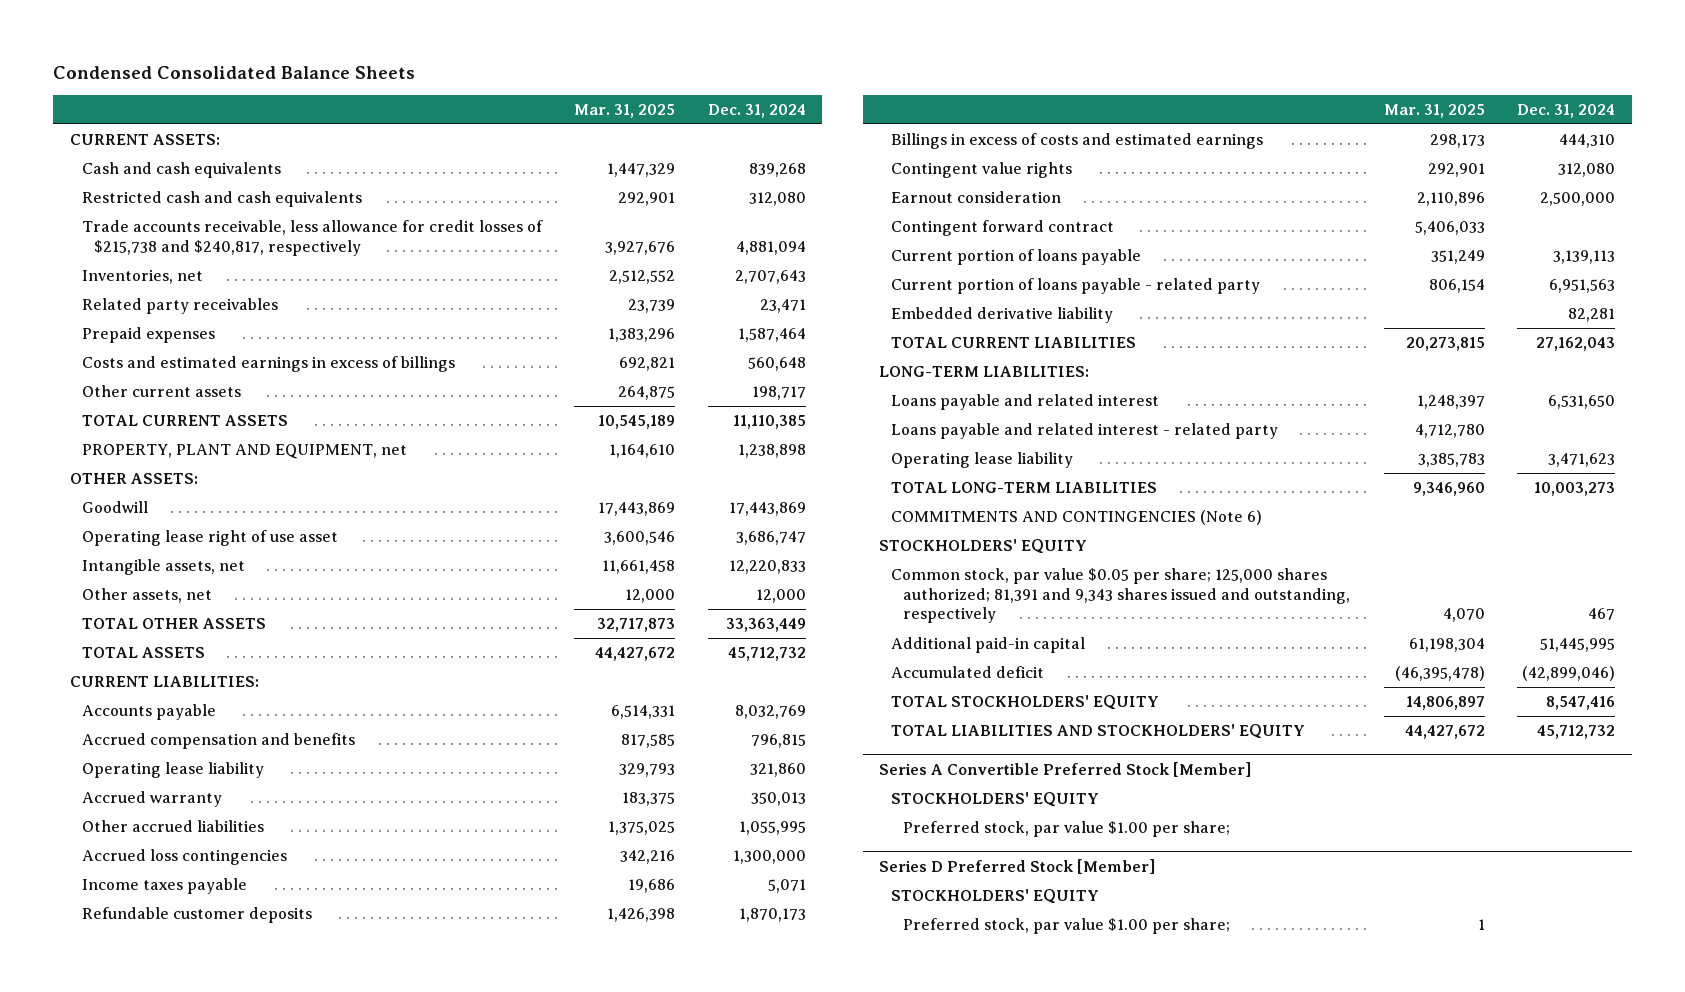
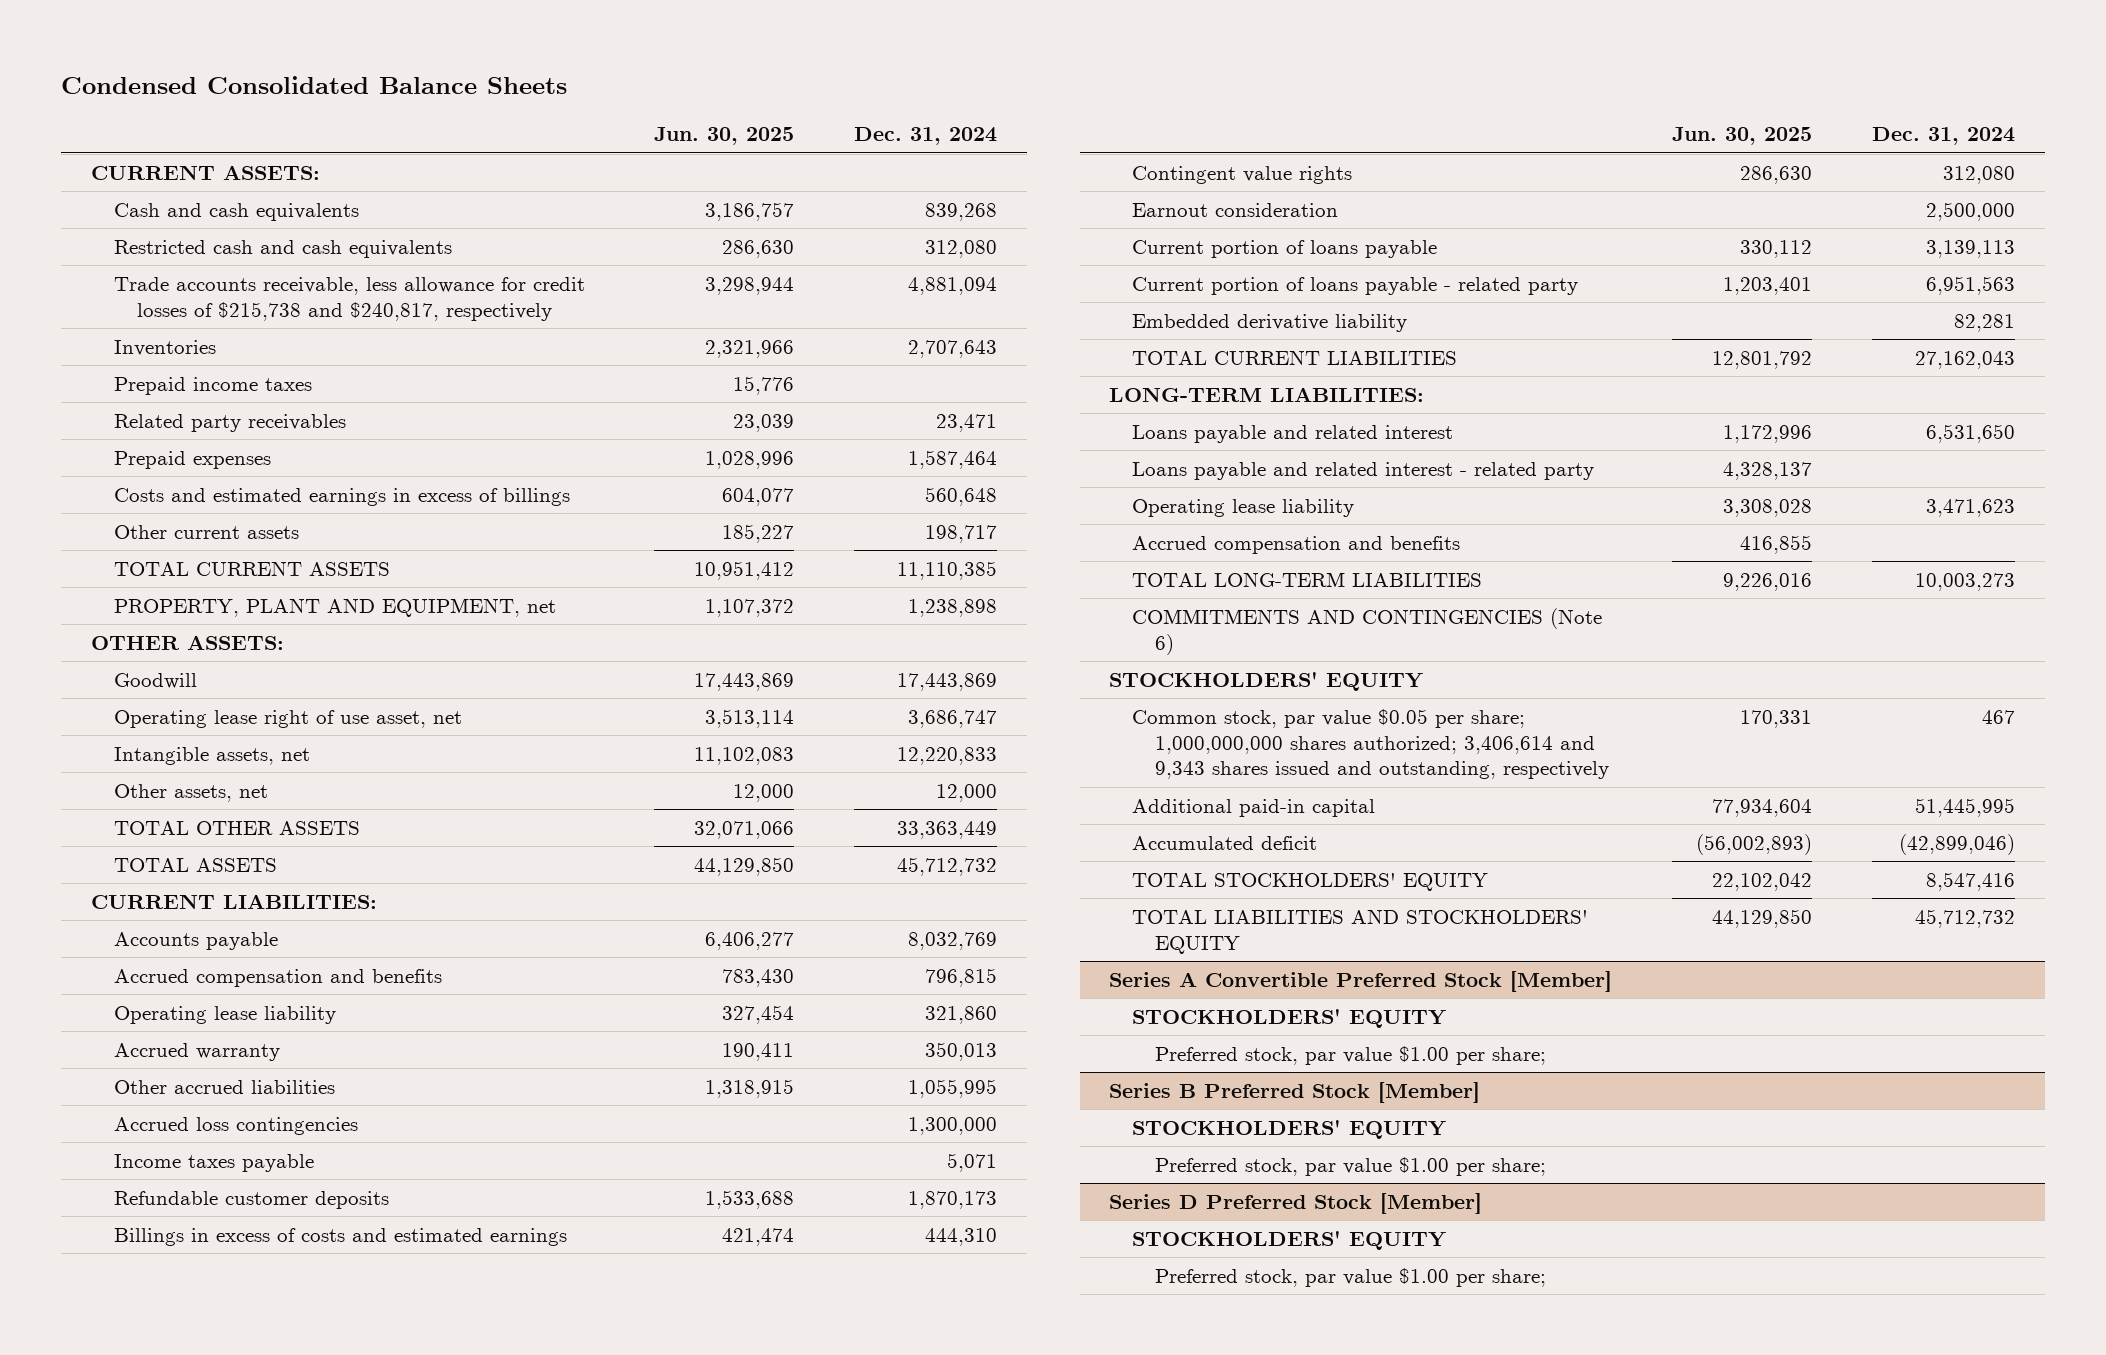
[574,103,676,118] Mar. 31, 2025 -> none
none -> [653,127,794,146] Jun. 30, 2025
[81,269,203,285] Inventories, net -> [114,339,217,356] Inventories
none -> [114,376,313,395] Prepaid income taxes
[81,530,338,547] Operating lease right of use asset -> [114,709,463,728] Operating lease right of use asset, net
[890,220,1114,237] Contingent forward contract -> none
none -> [1132,535,1461,554] Accrued compensation and benefits
[890,568,1350,624] Common stock, par value $0.05 per share; 125,000 shares authorized; 81,391 and 9,343 shares issued and outstanding, respectively -> [1132,708,1610,780] Common stock, par value $0.05 per share; 1,000,000,000 shares authorized; 3,406,614 and 9,343 shares issued and outstanding, respectively
none -> [1109,1081,1481,1103] Series B Preferred Stock [Member]
none -> [1132,1119,1447,1139] STOCKHOLDERS' EQUITY
none -> [1155,1156,1547,1176] Preferred stock, par value $1.00 per share;

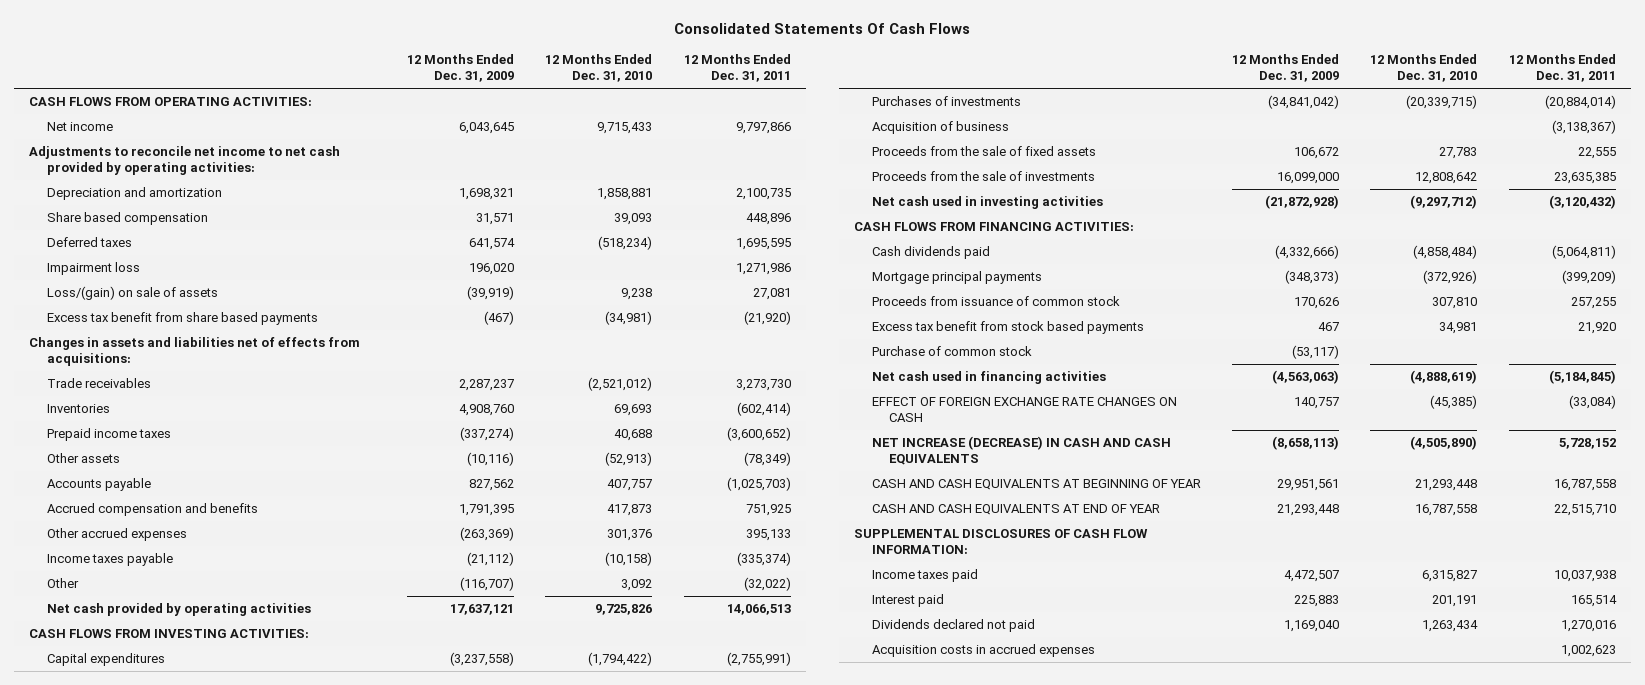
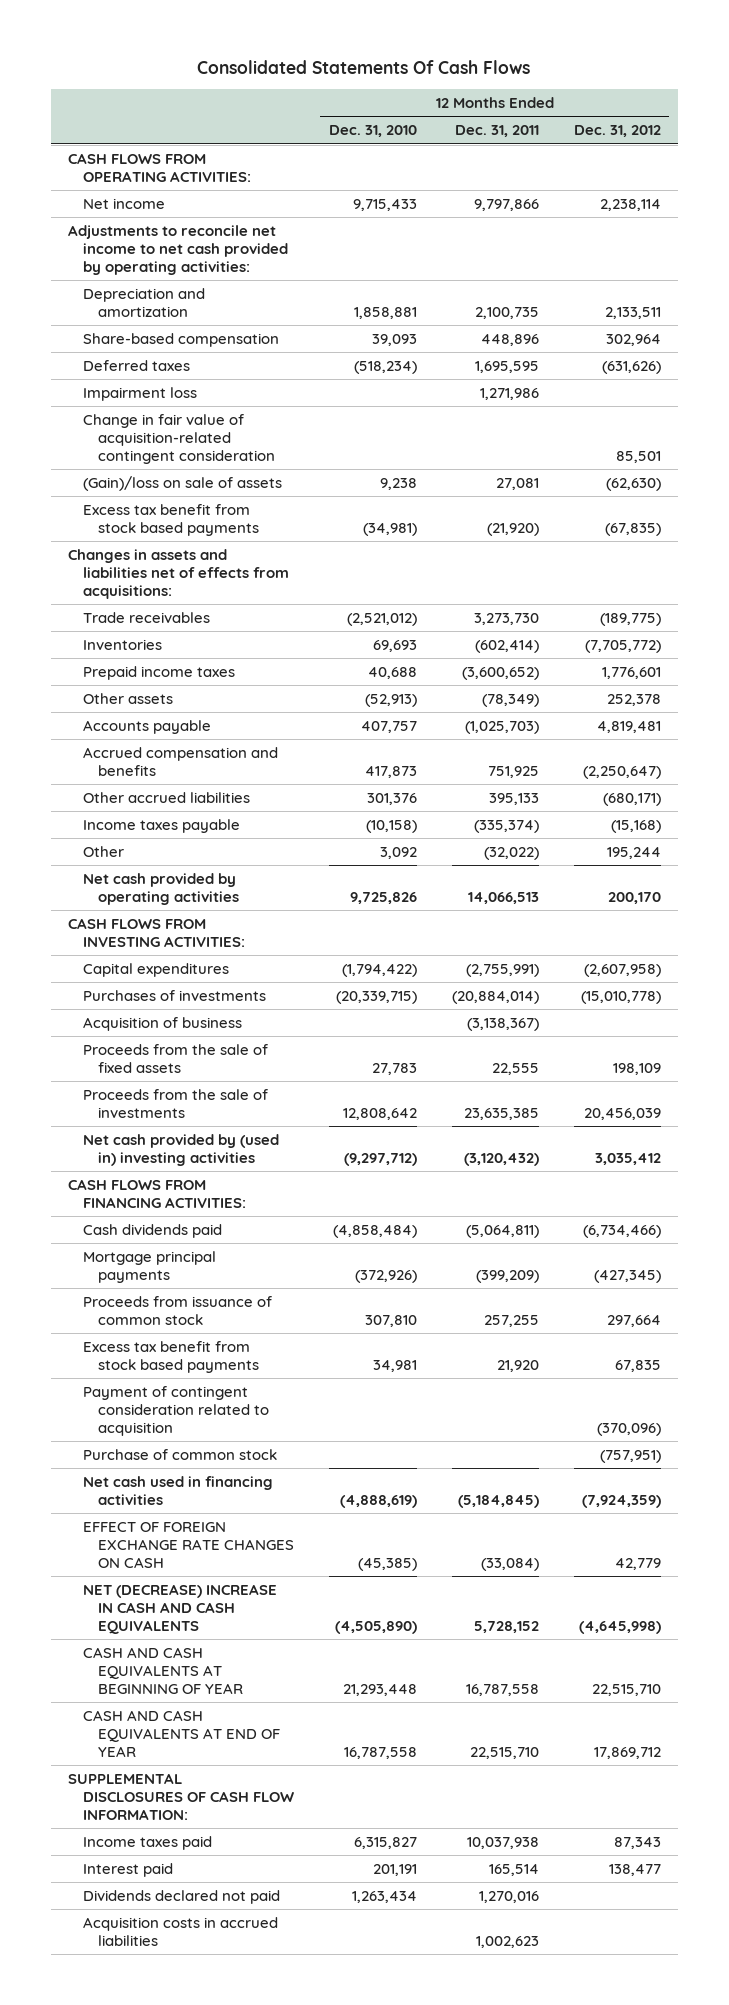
[407,54,515,83] 12 Months Ended Dec. 31, 2009 -> none
none -> [573,125,661,138] Dec. 31, 2012
[46,211,208,225] Share based compensation -> [82,332,279,347] Share-based compensation
none -> [82,413,275,464] Change in fair value of acquisition-related contingent consideration
[46,285,218,300] Loss/(gain) on sale of assets -> [82,475,282,491] (Gain)/loss on sale of assets
[46,311,318,325] Excess tax benefit from share based payments -> [82,503,259,536] Excess tax benefit from stock based payments
[46,527,187,541] Other accrued expenses -> [82,791,250,803] Other accrued liabilities
[871,195,1103,209] Net cash used in investing activities -> [82,1133,279,1166] Net cash provided by (used in) investing activities
none -> [82,1385,269,1436] Payment of contingent consideration related to acquisition
[871,435,1171,466] NET INCREASE (DECREASE) IN CASH AND CASH EQUIVALENTS -> [82,1583,277,1634] NET (DECREASE) INCREASE IN CASH AND CASH EQUIVALENTS
[871,643,1095,657] Acquisition costs in accrued expenses -> [82,1916,278,1946] Acquisition costs in accrued liabilities

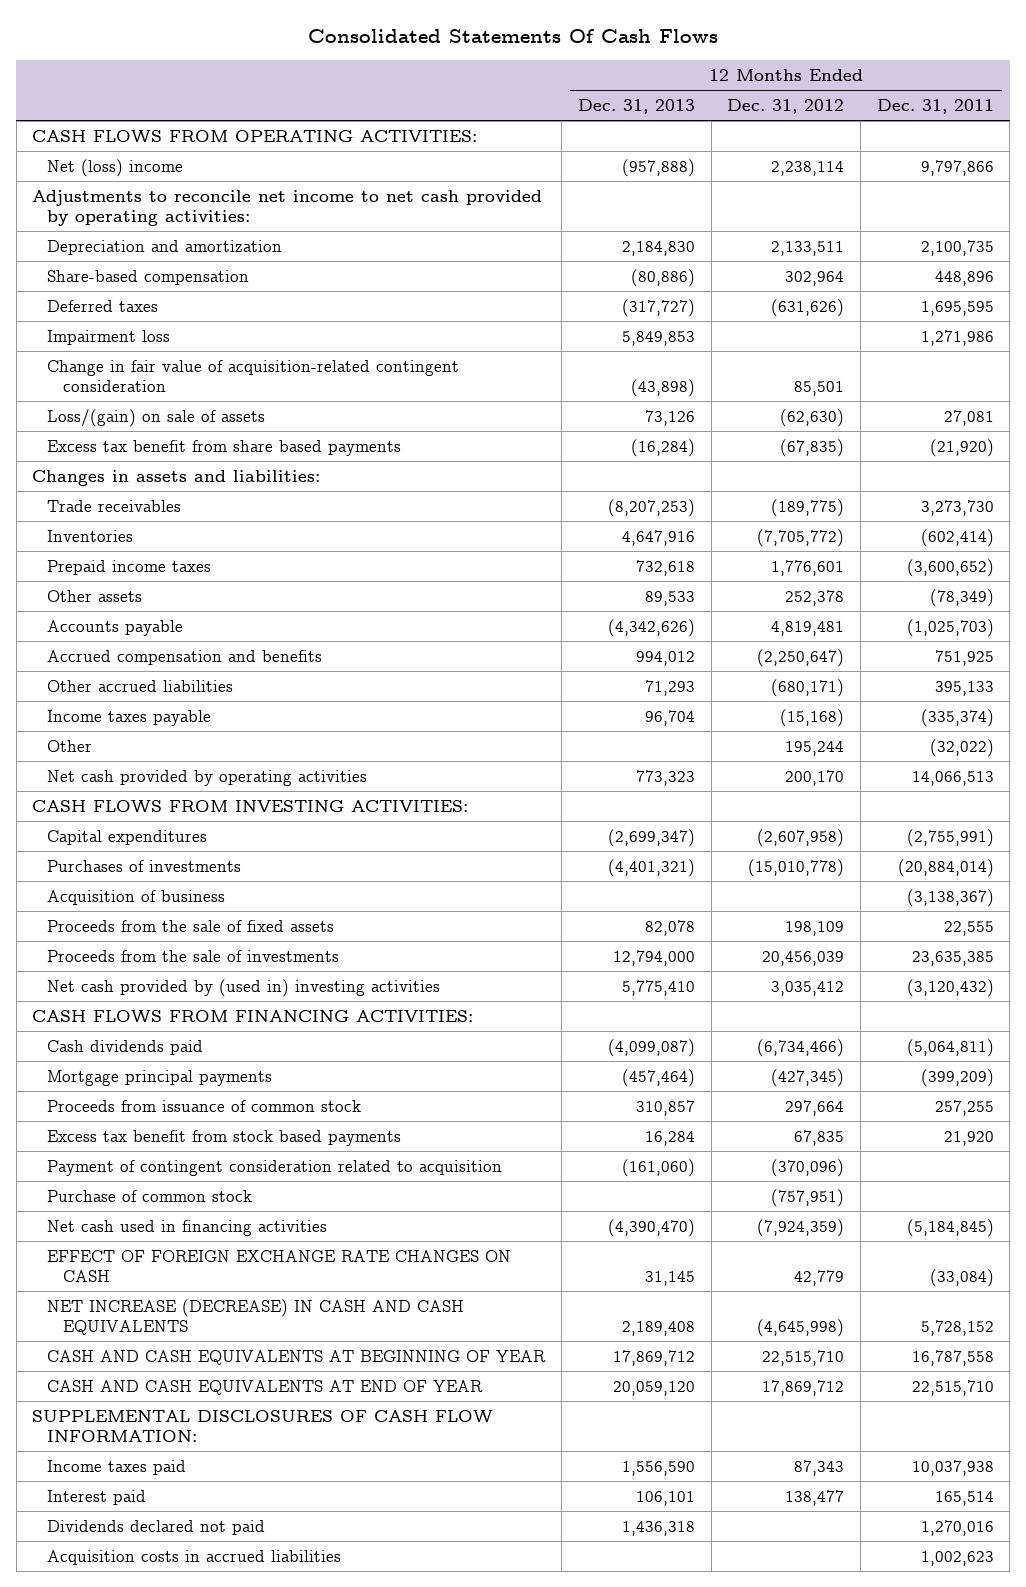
[328,125,417,138] Dec. 31, 2010 -> none
none -> [577,98,695,114] Dec. 31, 2013
[82,197,165,209] Net income -> [47,158,184,177] Net (loss) income
[82,475,282,491] (Gain)/loss on sale of assets -> [47,408,266,427] Loss/(gain) on sale of assets
[82,503,259,536] Excess tax benefit from stock based payments -> [47,439,402,456] Excess tax benefit from share based payments
[68,548,289,599] Changes in assets and liabilities net of effects from acquisitions: -> [32,469,321,486] Changes in assets and liabilities:
[82,1583,277,1634] NET (DECREASE) INCREASE IN CASH AND CASH EQUIVALENTS -> [47,1298,465,1336] NET INCREASE (DECREASE) IN CASH AND CASH EQUIVALENTS

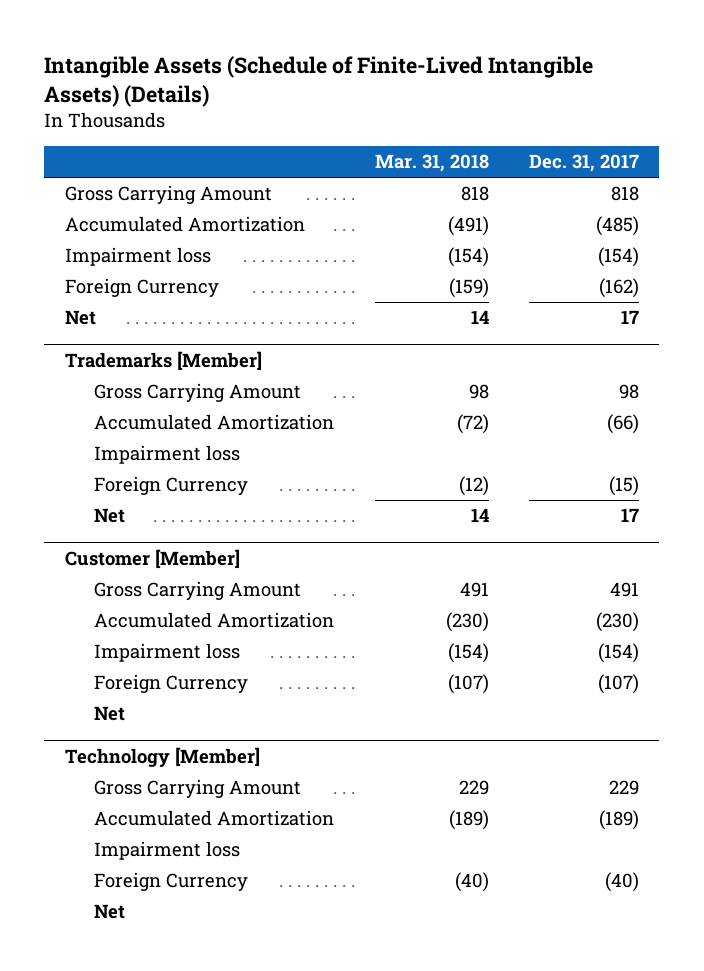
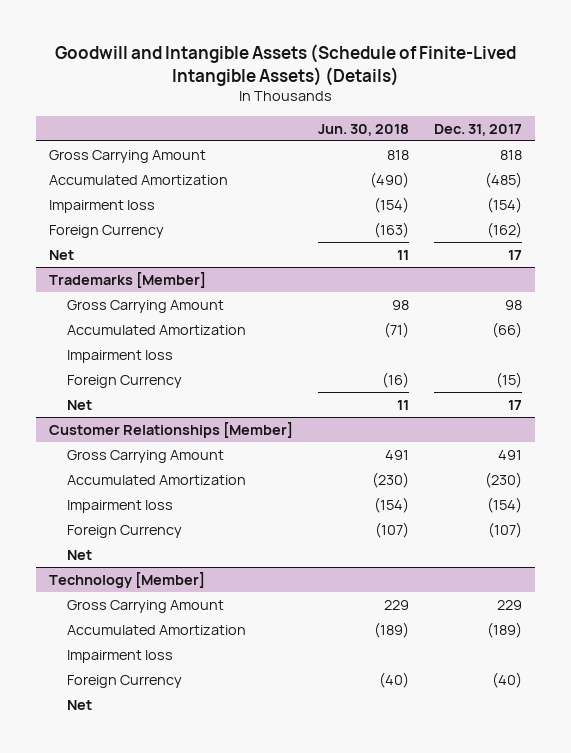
[44,56,594,108] Intangible Assets (Schedule of Finite-Lived Intangible Assets) (Details) -> [54,43,516,86] Goodwill and Intangible Assets (Schedule of Finite-Lived Intangible Assets) (Details)
[374,154,489,173] Mar. 31, 2018 -> none
none -> [318,123,410,136] Jun. 30, 2018
[64,548,240,569] Customer [Member] -> [48,421,293,438] Customer Relationships [Member]

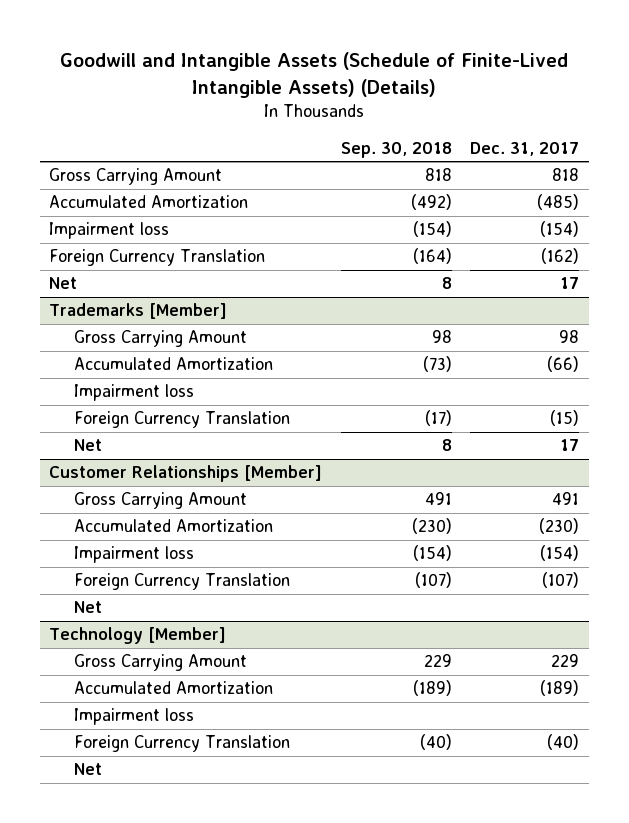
[318,123,410,136] Jun. 30, 2018 -> none
none -> [340,141,452,158] Sep. 30, 2018
[48,224,164,238] Foreign Currency -> [49,249,266,267] Foreign Currency Translation
[67,374,183,388] Foreign Currency -> [74,411,291,429] Foreign Currency Translation
[67,524,183,538] Foreign Currency -> [74,573,291,591] Foreign Currency Translation
[67,674,183,688] Foreign Currency -> [74,735,291,753] Foreign Currency Translation

